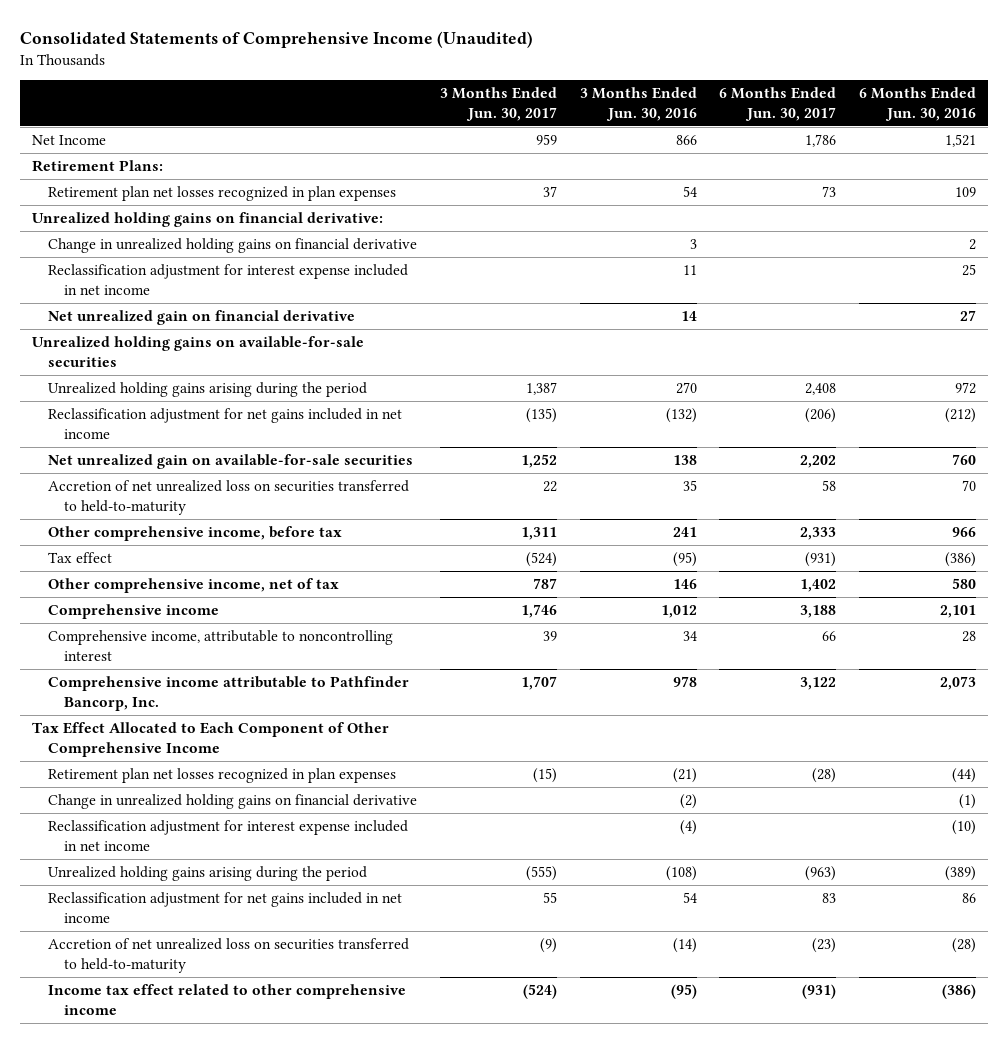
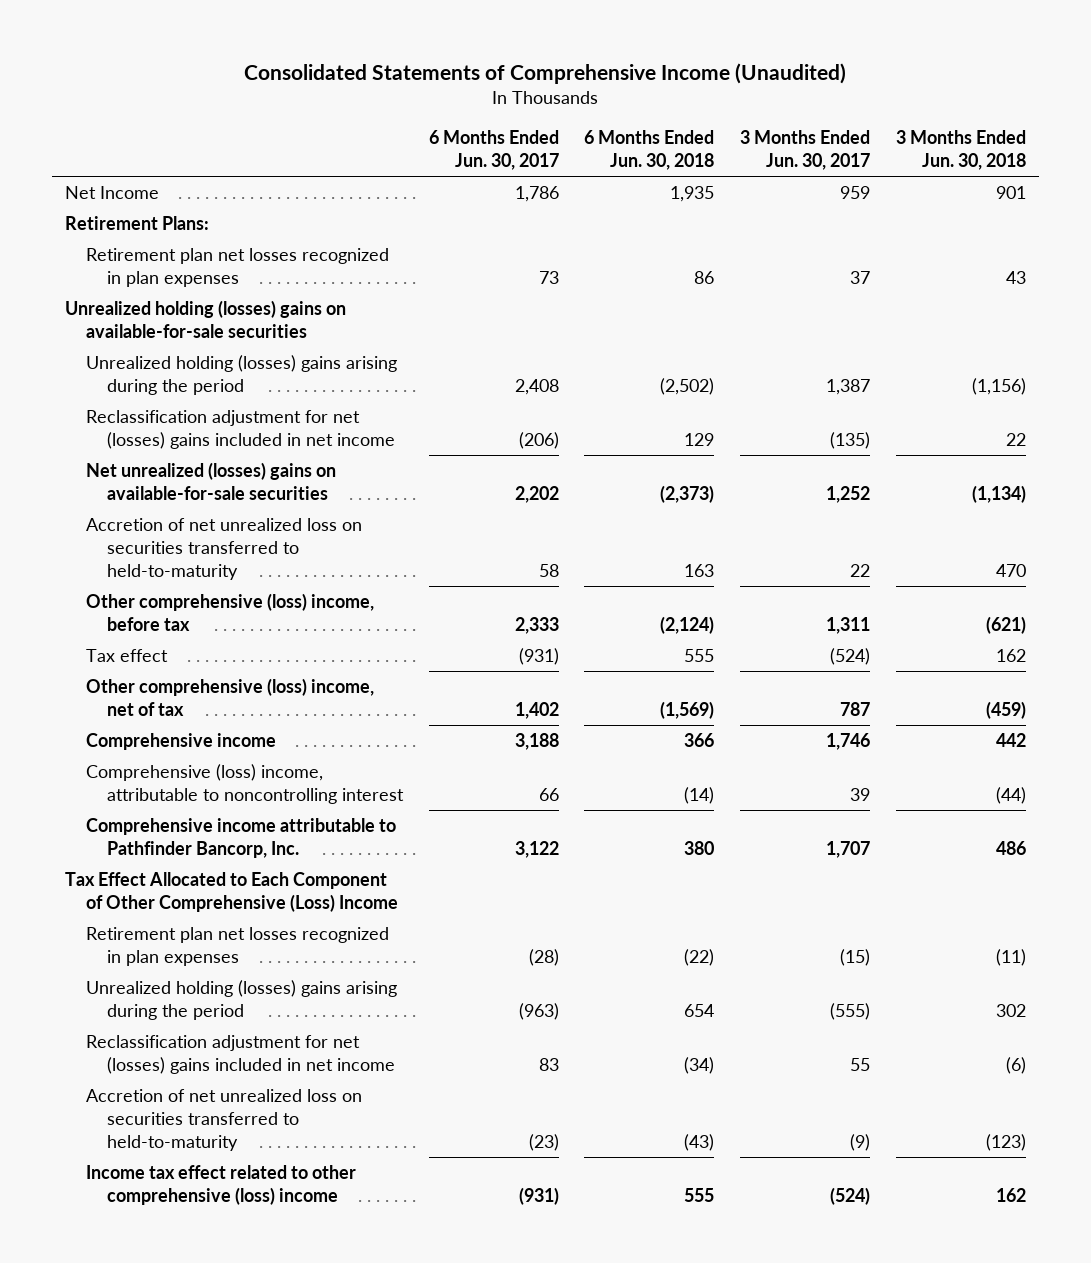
[579,87,697,121] 3 Months Ended Jun. 30, 2016 -> none
[859,87,977,121] 6 Months Ended Jun. 30, 2016 -> none
none -> [584,130,715,170] 6 Months Ended Jun. 30, 2018
none -> [895,130,1026,170] 3 Months Ended Jun. 30, 2018
[31,212,383,228] Unrealized holding gains on financial derivative: -> none
[47,238,417,254] Change in unrealized holding gains on financial derivative -> none
[47,264,408,295] Reclassification adjustment for interest expense included in net income -> none
[47,310,355,326] Net unrealized gain on financial derivative -> none
[31,336,364,367] Unrealized holding gains on available-for-sale securities -> [65,300,347,338] Unrealized holding (losses) gains on available-for-sale securities
[47,382,367,398] Unrealized holding gains arising during the period -> [86,355,398,395] Unrealized holding (losses) gains arising during the period
[47,408,402,439] Reclassification adjustment for net gains included in net income -> [86,410,395,449] Reclassification adjustment for net (losses) gains included in net income
[47,454,413,470] Net unrealized gain on available-for-sale securities -> [86,462,337,500] Net unrealized (losses) gains on available-for-sale securities
[47,526,342,542] Other comprehensive income, before tax -> [86,593,375,631] Other comprehensive (loss) income, before tax
[47,578,339,594] Other comprehensive income, net of tax -> [86,678,375,716] Other comprehensive (loss) income, net of tax
[47,630,393,661] Comprehensive income, attributable to noncontrolling interest -> [86,764,404,804] Comprehensive (loss) income, attributable to noncontrolling interest
[31,722,389,757] Tax Effect Allocated to Each Component of Other Comprehensive Income -> [65,872,399,912] Tax Effect Allocated to Each Component of Other Comprehensive (Loss) Income
[47,794,417,810] Change in unrealized holding gains on financial derivative -> none
[47,820,408,851] Reclassification adjustment for interest expense included in net income -> none
[47,866,367,882] Unrealized holding gains arising during the period -> [86,980,398,1020] Unrealized holding (losses) gains arising during the period
[47,892,402,923] Reclassification adjustment for net gains included in net income -> [86,1035,395,1074] Reclassification adjustment for net (losses) gains included in net income
[47,984,406,1015] Income tax effect related to other comprehensive income -> [86,1165,357,1205] Income tax effect related to other comprehensive (loss) income

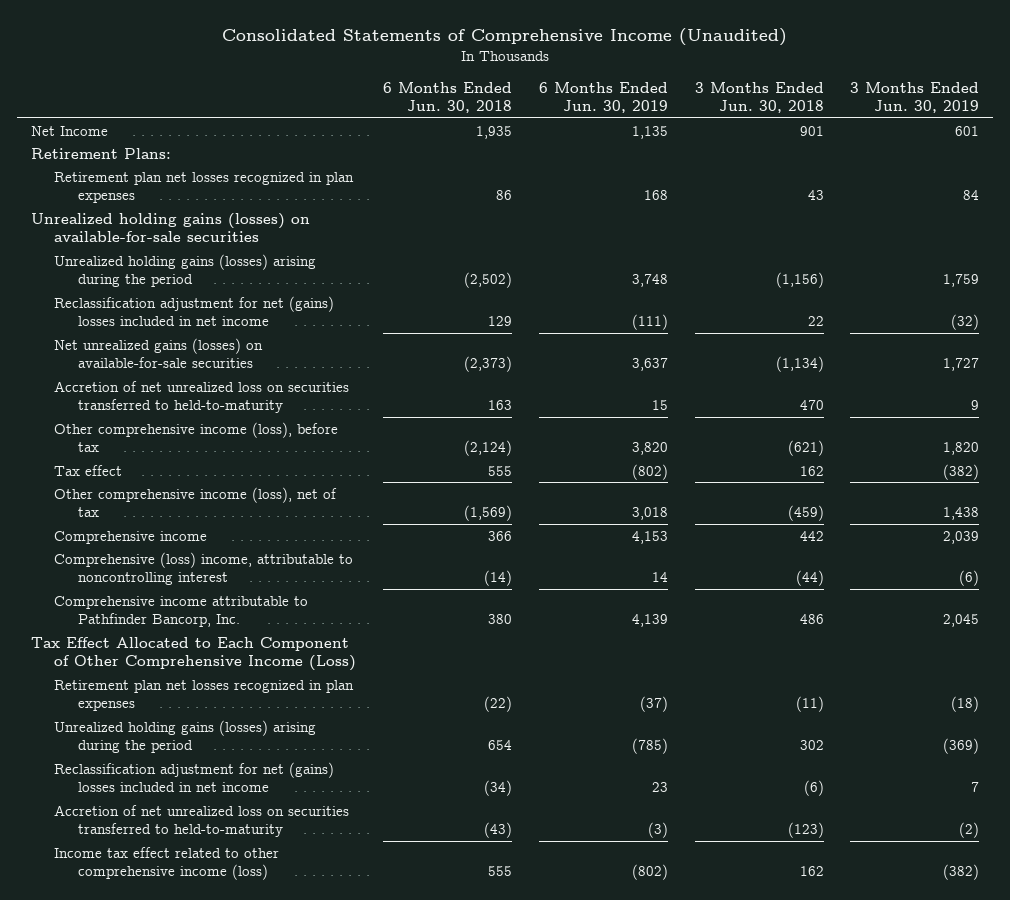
[428,130,559,170] 6 Months Ended Jun. 30, 2017 -> none
[740,130,871,170] 3 Months Ended Jun. 30, 2017 -> none
none -> [538,81,668,114] 6 Months Ended Jun. 30, 2019
none -> [850,81,980,114] 3 Months Ended Jun. 30, 2019
[65,300,347,338] Unrealized holding (losses) gains on available-for-sale securities -> [30,212,310,243] Unrealized holding gains (losses) on available-for-sale securities
[86,355,398,395] Unrealized holding (losses) gains arising during the period -> [54,253,317,288] Unrealized holding gains (losses) arising during the period
[86,410,395,449] Reclassification adjustment for net (losses) gains included in net income -> [54,295,335,327] Reclassification adjustment for net (gains) losses included in net income
[86,462,337,500] Net unrealized (losses) gains on available-for-sale securities -> [54,337,264,369] Net unrealized gains (losses) on available-for-sale securities
[86,593,375,631] Other comprehensive (loss) income, before tax -> [54,421,339,453] Other comprehensive income (loss), before tax
[86,678,375,716] Other comprehensive (loss) income, net of tax -> [54,486,338,518] Other comprehensive income (loss), net of tax
[65,872,399,912] Tax Effect Allocated to Each Component of Other Comprehensive (Loss) Income -> [30,636,357,672] Tax Effect Allocated to Each Component of Other Comprehensive Income (Loss)
[86,980,398,1020] Unrealized holding (losses) gains arising during the period -> [54,719,317,754] Unrealized holding gains (losses) arising during the period
[86,1035,395,1074] Reclassification adjustment for net (losses) gains included in net income -> [54,761,335,793] Reclassification adjustment for net (gains) losses included in net income
[86,1165,357,1205] Income tax effect related to other comprehensive (loss) income -> [54,846,280,881] Income tax effect related to other comprehensive income (loss)

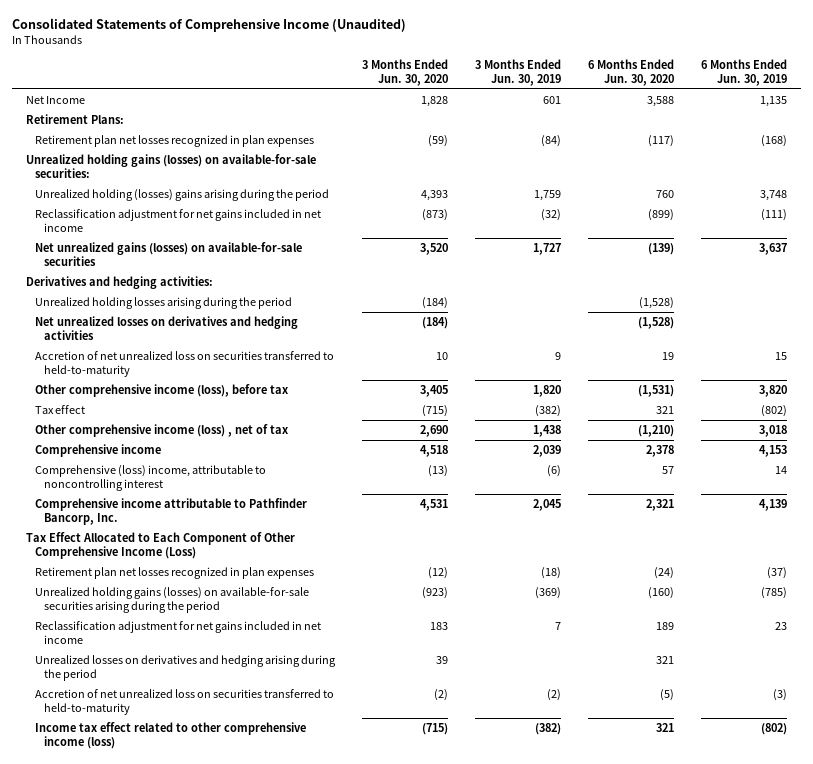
[383,81,513,114] 6 Months Ended Jun. 30, 2018 -> none
[694,81,824,114] 3 Months Ended Jun. 30, 2018 -> none
none -> [361,59,448,86] 3 Months Ended Jun. 30, 2020
none -> [588,59,675,86] 6 Months Ended Jun. 30, 2020
[643,190,668,201] 168 -> [761,135,788,148] (168)
[963,190,980,201] 84 -> [541,135,562,148] (84)
[30,212,310,243] Unrealized holding gains (losses) on available-for-sale securities -> [25,154,316,178] Unrealized holding gains (losses) on available-for-sale securities:
[54,253,317,288] Unrealized holding gains (losses) arising during the period -> [34,189,329,202] Unrealized holding (losses) gains arising during the period
[54,295,335,327] Reclassification adjustment for net (gains) losses included in net income -> [34,209,321,232] Reclassification adjustment for net gains included in net income
none -> [25,276,213,290] Derivatives and hedging activities:
none -> [34,297,292,310] Unrealized holding losses arising during the period
none -> [34,316,298,340] Net unrealized losses on derivatives and hedging activities
[54,486,338,518] Other comprehensive income (loss), net of tax -> [34,424,288,438] Other comprehensive income (loss) , net of tax
[54,719,317,754] Unrealized holding gains (losses) arising during the period -> [34,587,309,613] Unrealized holding gains (losses) on available-for-sale securities arising during the period
[54,761,335,793] Reclassification adjustment for net (gains) losses included in net income -> [34,621,321,644] Reclassification adjustment for net gains included in net income
none -> [34,655,336,681] Unrealized losses on derivatives and hedging arising during the period

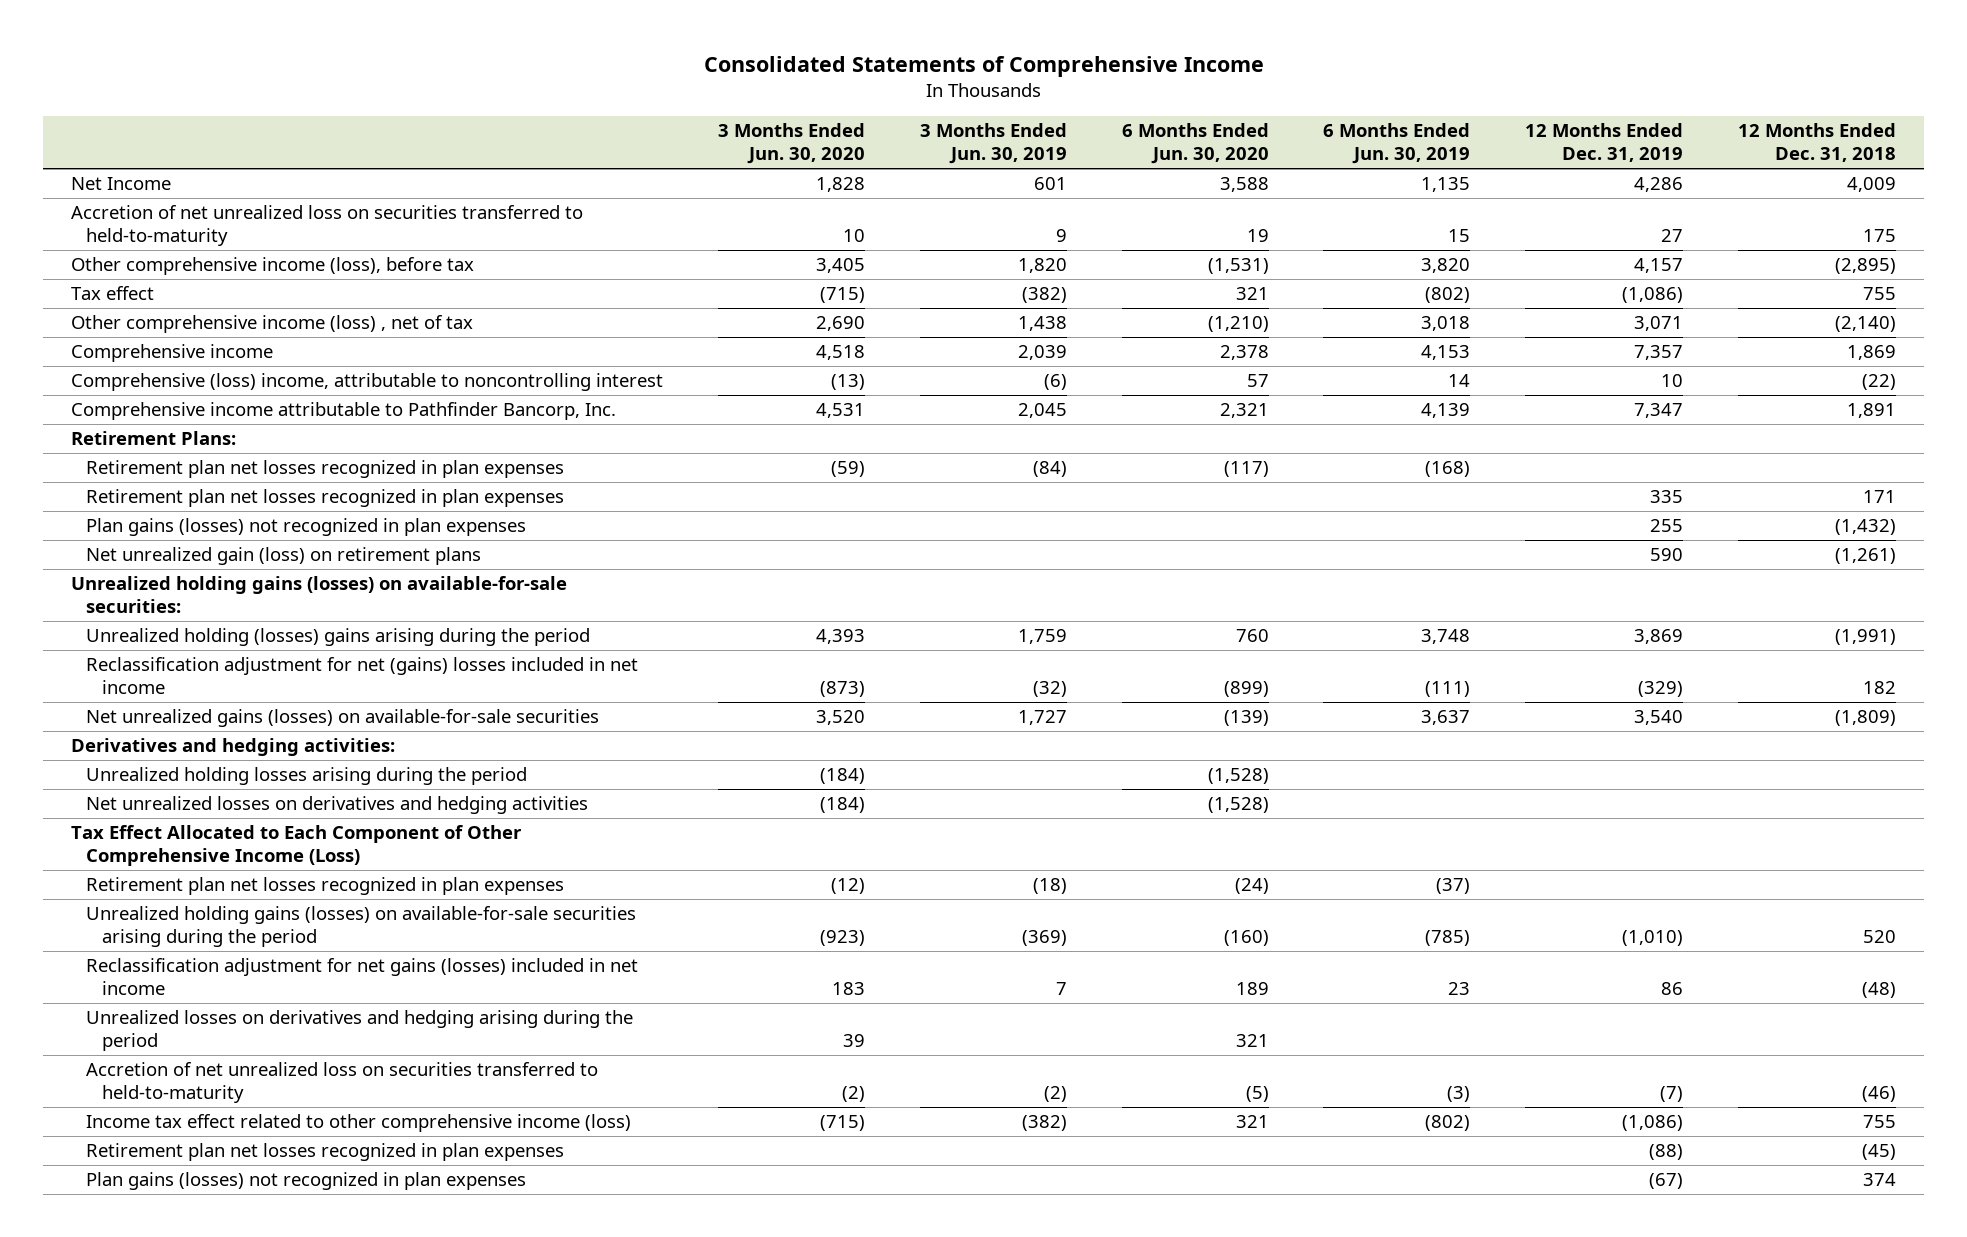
[12,18,407,33] Consolidated Statements of Comprehensive Income (Unaudited) -> [703,56,1264,78] Consolidated Statements of Comprehensive Income
none -> [1525,123,1684,163] 12 Months Ended Dec. 31, 2019
none -> [1738,123,1897,163] 12 Months Ended Dec. 31, 2018
[34,351,334,377] Accretion of net unrealized loss on securities transferred to held-to-maturity -> [70,205,583,247] Accretion of net unrealized loss on securities transferred to held-to-maturity
[34,384,288,398] Other comprehensive income (loss), before tax -> [70,257,474,276] Other comprehensive income (loss), before tax
[34,405,85,415] Tax effect -> [70,286,154,301] Tax effect
[34,424,288,438] Other comprehensive income (loss) , net of tax -> [70,315,473,334] Other comprehensive income (loss) , net of tax
[34,444,161,458] Comprehensive income -> [70,344,273,363] Comprehensive income
[34,465,266,491] Comprehensive (loss) income, attributable to noncontrolling interest -> [70,373,663,392] Comprehensive (loss) income, attributable to noncontrolling interest
[34,498,307,525] Comprehensive income attributable to Pathfinder Bancorp, Inc. -> [70,402,616,421] Comprehensive income attributable to Pathfinder Bancorp, Inc.
none -> [86,489,565,508] Retirement plan net losses recognized in plan expenses
none -> [86,518,527,537] Plan gains (losses) not recognized in plan expenses
none -> [86,547,482,566] Net unrealized gain (loss) on retirement plans
[34,209,321,232] Reclassification adjustment for net gains included in net income -> [86,657,639,695] Reclassification adjustment for net (gains) losses included in net income
[34,621,321,644] Reclassification adjustment for net gains included in net income -> [86,958,639,996] Reclassification adjustment for net gains (losses) included in net income
none -> [86,1143,565,1162] Retirement plan net losses recognized in plan expenses
none -> [86,1172,527,1191] Plan gains (losses) not recognized in plan expenses

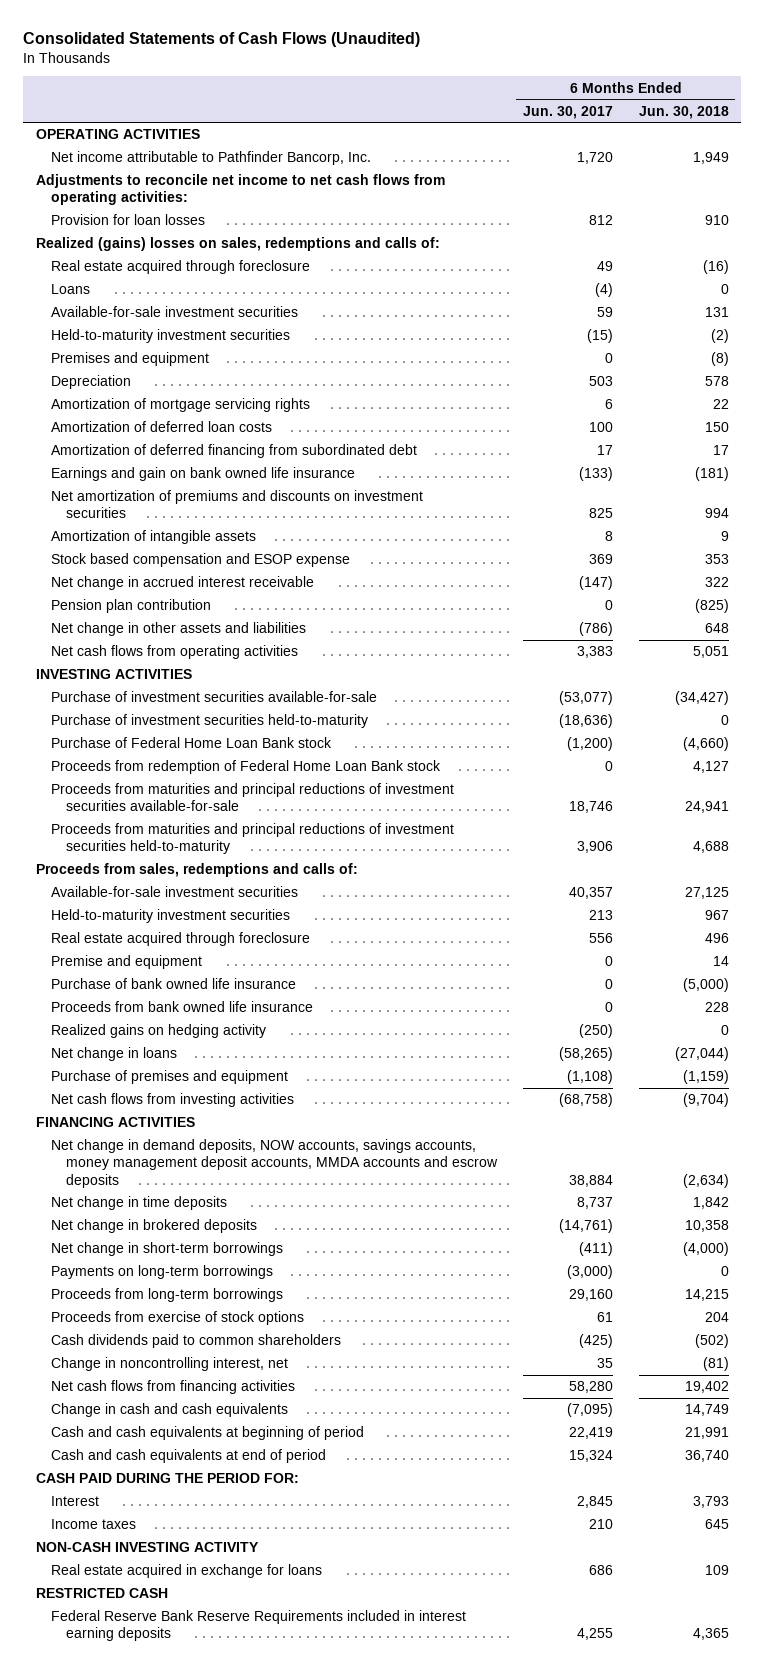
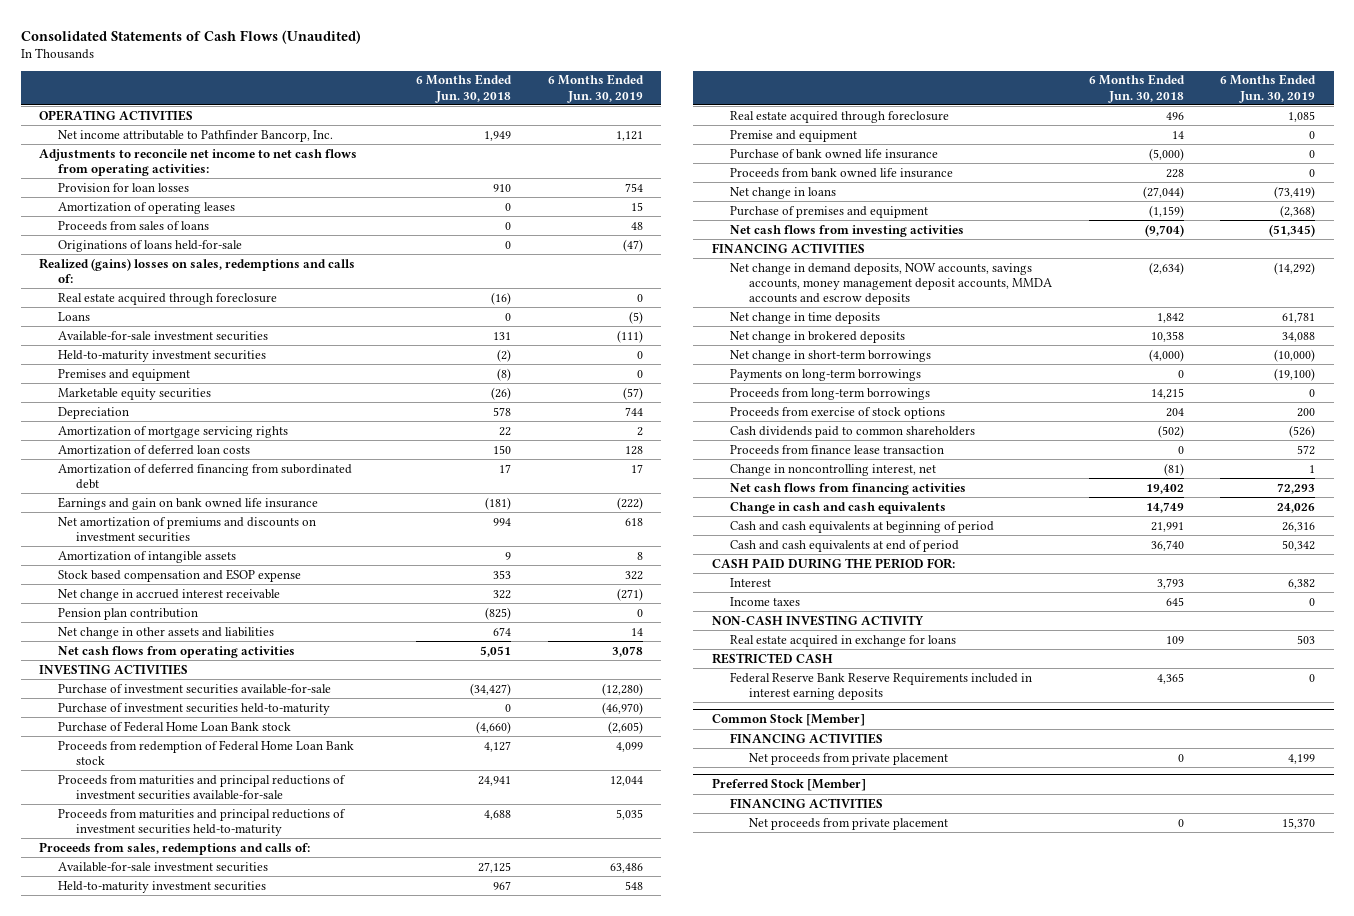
[522,105,613,119] Jun. 30, 2017 -> none
none -> [547,74,644,103] 6 Months Ended Jun. 30, 2019
none -> [57,201,235,214] Amortization of operating leases
none -> [57,220,209,231] Proceeds from sales of loans
none -> [57,239,242,252] Originations of loans held-for-sale
none -> [57,387,211,400] Marketable equity securities
[704,623,729,634] 648 -> [493,626,512,636] 674
[50,1024,266,1039] Realized gains on hedging activity -> none
none -> [730,444,945,455] Proceeds from finance lease transaction
none -> [711,714,865,727] Common Stock [Member]
none -> [730,732,884,744] FINANCING ACTIVITIES
none -> [748,752,948,765] Net proceeds from private placement
none -> [711,778,866,792] Preferred Stock [Member]
none -> [730,797,884,809] FINANCING ACTIVITIES
none -> [748,817,948,830] Net proceeds from private placement

